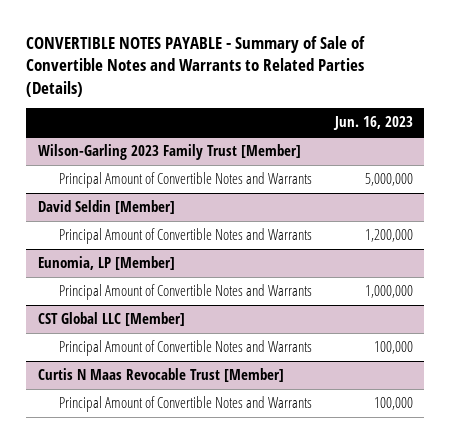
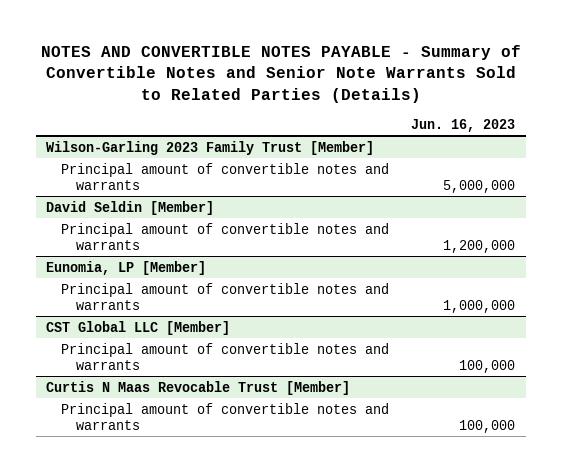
[26,35,366,97] CONVERTIBLE NOTES PAYABLE - Summary of Sale of Convertible Notes and Warrants to Related Parties (Details) -> [40,44,521,103] NOTES AND CONVERTIBLE NOTES PAYABLE - Summary of Convertible Notes and Senior Note Warrants Sold to Related Parties (Details)
[58,172,312,189] Principal Amount of Convertible Notes and Warrants -> [61,162,390,190] Principal amount of convertible notes and warrants
[58,228,312,245] Principal Amount of Convertible Notes and Warrants -> [61,222,390,250] Principal amount of convertible notes and warrants
[58,284,312,301] Principal Amount of Convertible Notes and Warrants -> [61,282,390,310] Principal amount of convertible notes and warrants
[58,340,312,357] Principal Amount of Convertible Notes and Warrants -> [61,342,390,370] Principal amount of convertible notes and warrants
[58,396,312,413] Principal Amount of Convertible Notes and Warrants -> [61,402,390,430] Principal amount of convertible notes and warrants

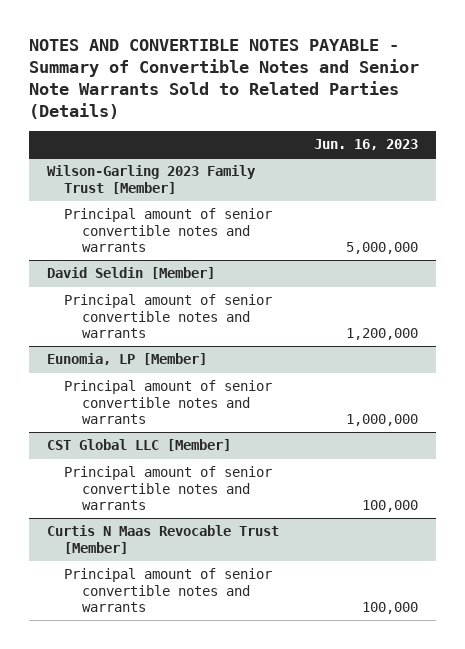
[61,162,390,190] Principal amount of convertible notes and warrants -> [64,208,273,252] Principal amount of senior convertible notes and warrants
[61,222,390,250] Principal amount of convertible notes and warrants -> [64,294,273,338] Principal amount of senior convertible notes and warrants
[61,282,390,310] Principal amount of convertible notes and warrants -> [64,380,273,424] Principal amount of senior convertible notes and warrants
[61,342,390,370] Principal amount of convertible notes and warrants -> [64,466,273,510] Principal amount of senior convertible notes and warrants
[61,402,390,430] Principal amount of convertible notes and warrants -> [64,568,273,612] Principal amount of senior convertible notes and warrants

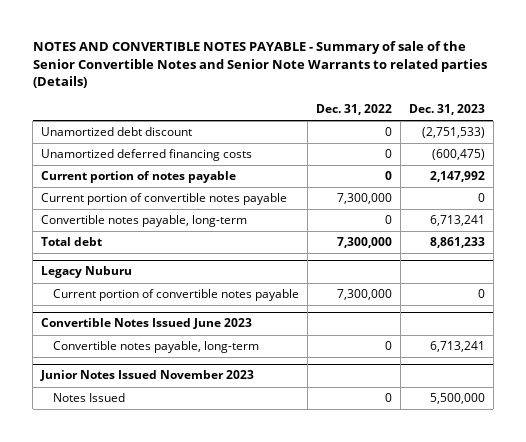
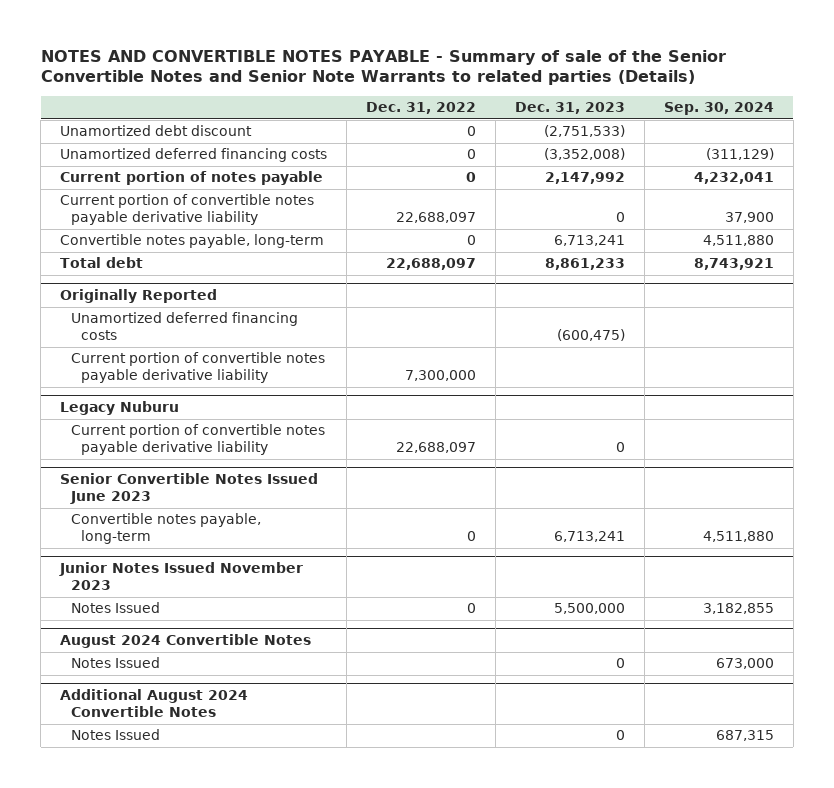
none -> [663,102,774,116] Sep. 30, 2024
[431,149,485,161] (600,475) -> [543,148,625,161] (3,352,008)
[41,193,288,206] Current portion of convertible notes payable -> [60,194,315,226] Current portion of convertible notes payable derivative liability
[336,193,392,205] 7,300,000 -> [396,212,477,224] 22,688,097
[336,237,392,249] 7,300,000 -> [386,258,477,271] 22,688,097
none -> [60,288,218,303] Originally Reported
none -> [70,312,298,341] Unamortized deferred financing costs
none -> [70,352,325,384] Current portion of convertible notes payable derivative liability
[52,289,299,302] Current portion of convertible notes payable -> [70,424,325,456] Current portion of convertible notes payable derivative liability
[336,289,392,301] 7,300,000 -> [396,442,477,454] 22,688,097
[41,318,253,330] Convertible Notes Issued June 2023 -> [60,472,319,504] Senior Convertible Notes Issued June 2023
none -> [60,633,312,648] August 2024 Convertible Notes
none -> [70,657,160,669] Notes Issued
none -> [60,688,249,717] Additional August 2024 Convertible Notes
none -> [70,729,160,741] Notes Issued

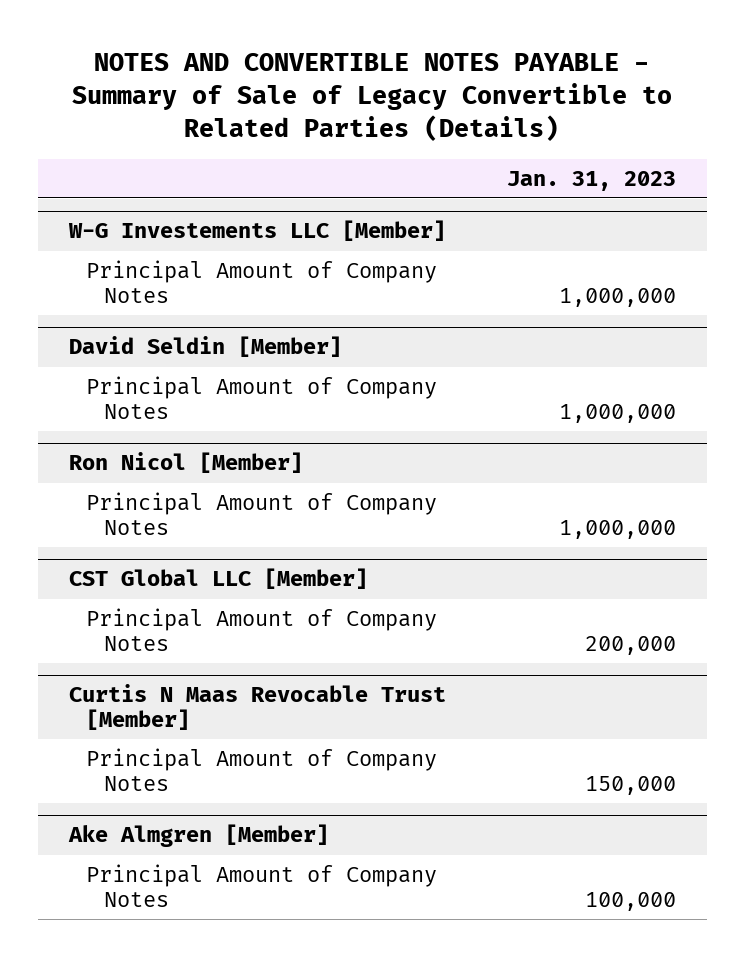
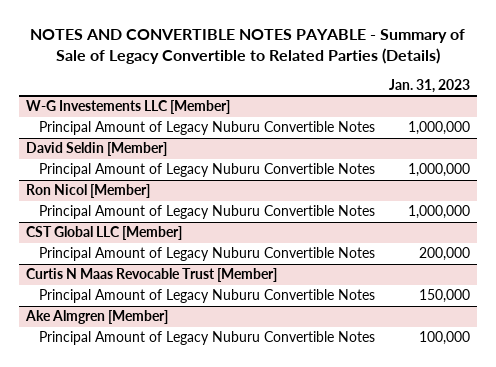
[86,260,438,303] Principal Amount of Company Notes -> [39,121,376,136] Principal Amount of Legacy Nuburu Convertible Notes
[86,376,438,419] Principal Amount of Company Notes -> [39,163,376,178] Principal Amount of Legacy Nuburu Convertible Notes
[86,492,438,535] Principal Amount of Company Notes -> [39,205,376,220] Principal Amount of Legacy Nuburu Convertible Notes
[86,608,438,651] Principal Amount of Company Notes -> [39,247,376,262] Principal Amount of Legacy Nuburu Convertible Notes
[86,748,438,791] Principal Amount of Company Notes -> [39,289,376,304] Principal Amount of Legacy Nuburu Convertible Notes
[86,864,438,907] Principal Amount of Company Notes -> [39,331,376,346] Principal Amount of Legacy Nuburu Convertible Notes

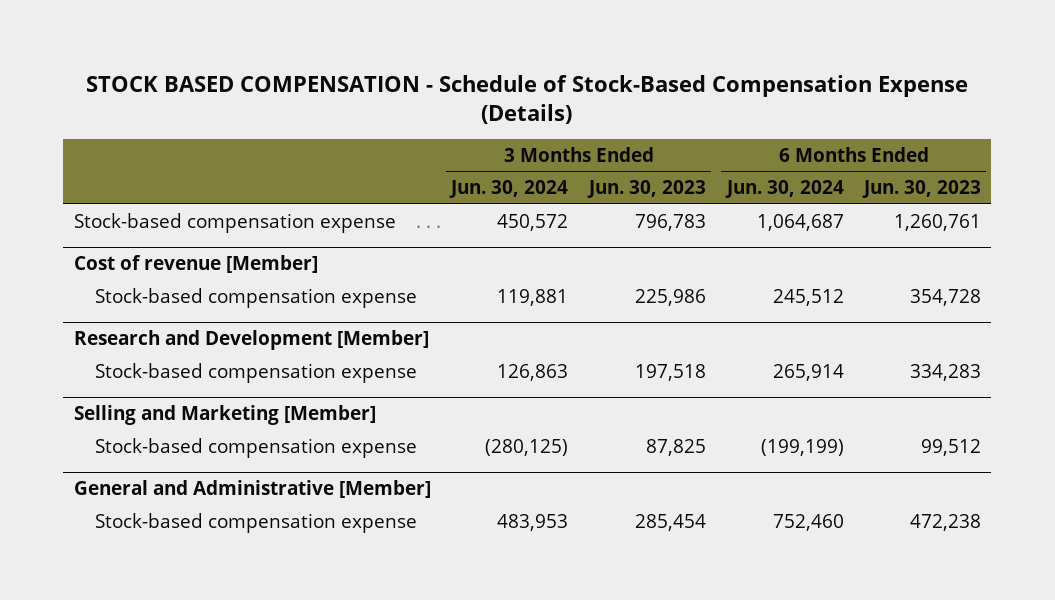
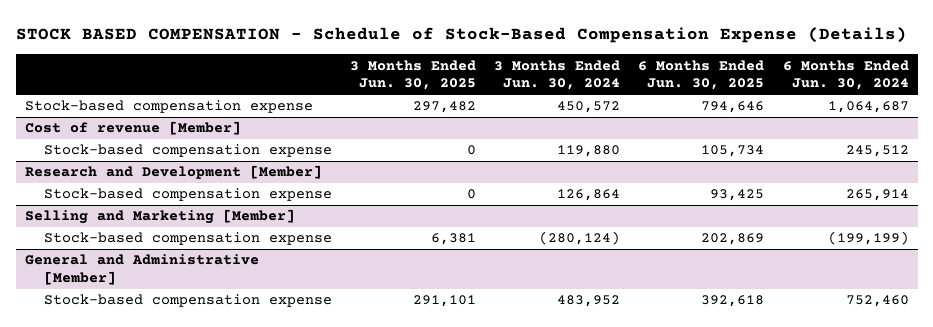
[586,180,706,199] Jun. 30, 2023 -> none
[862,180,982,199] Jun. 30, 2023 -> none
none -> [350,59,477,91] 3 Months Ended Jun. 30, 2025
none -> [638,59,765,91] 6 Months Ended Jun. 30, 2025
[497,288,569,306] 119,881 -> [557,145,621,158] 119,880
[497,363,569,381] 126,863 -> [557,189,621,202] 126,864
[485,438,569,456] (280,125) -> [539,231,621,246] (280,124)
[497,513,569,531] 483,953 -> [557,295,621,308] 483,952

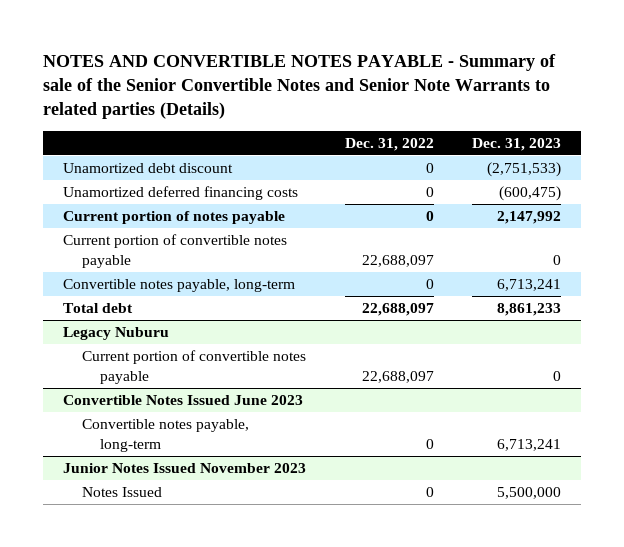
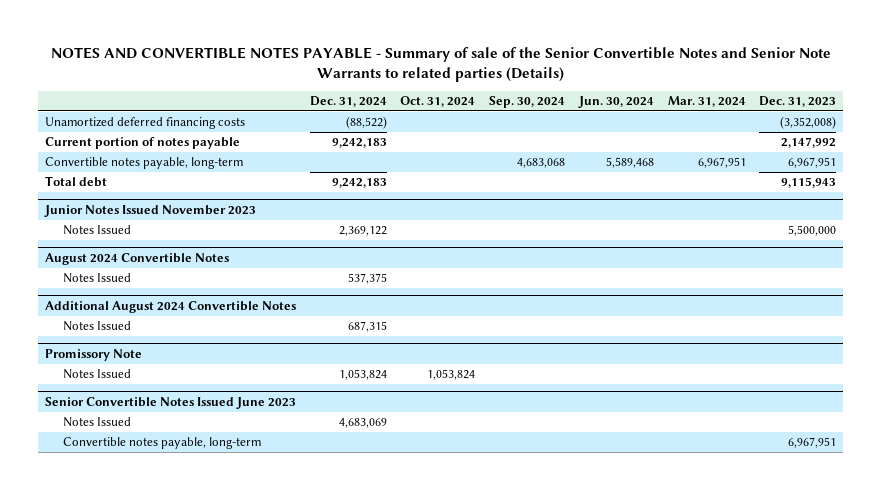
[344,137,434,151] Dec. 31, 2022 -> none
none -> [309,95,387,107] Dec. 31, 2024
none -> [400,95,476,107] Oct. 31, 2024
none -> [489,95,566,108] Sep. 30, 2024
none -> [577,95,654,108] Jun. 30, 2024
none -> [667,95,746,107] Mar. 31, 2024
[62,163,233,174] Unamortized debt discount -> none
[499,186,562,202] (600,475) -> [780,116,837,130] (3,352,008)
[62,234,287,268] Current portion of convertible notes payable -> none
[62,327,169,341] Legacy Nuburu -> none
[81,350,306,384] Current portion of convertible notes payable -> none
[62,395,303,406] Convertible Notes Issued June 2023 -> none
[81,419,249,452] Convertible notes payable, long-term -> none
[497,279,562,292] 6,713,241 -> [788,157,837,169] 6,967,951
[497,303,562,317] 8,861,233 -> [781,177,837,189] 9,115,943
none -> [44,252,229,265] August 2024 Convertible Notes
none -> [62,273,131,284] Notes Issued
none -> [44,300,296,313] Additional August 2024 Convertible Notes
none -> [62,321,131,332] Notes Issued
none -> [44,348,142,361] Promissory Note
none -> [62,369,131,380] Notes Issued
none -> [44,396,296,409] Senior Convertible Notes Issued June 2023
none -> [62,417,131,428] Notes Issued
none -> [62,437,261,450] Convertible notes payable, long-term

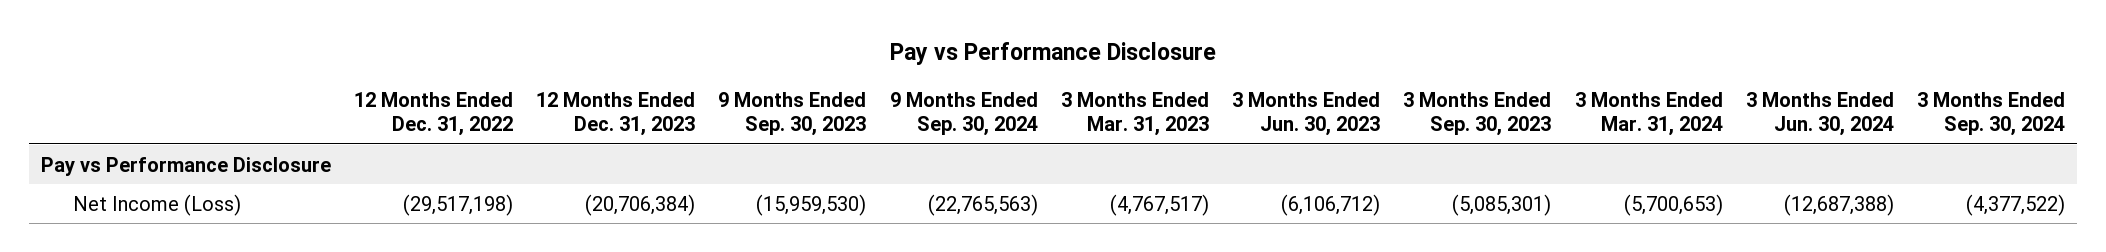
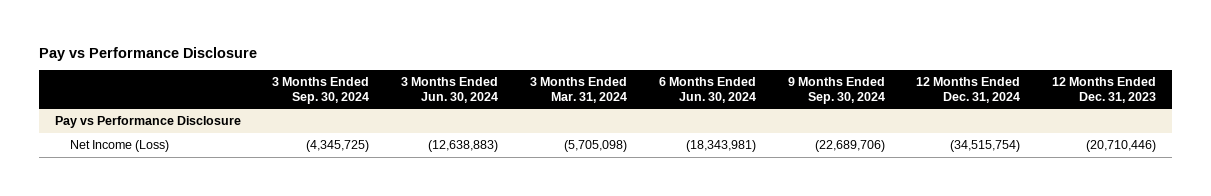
[353,91,513,137] 12 Months Ended Dec. 31, 2022 -> none
[718,91,867,137] 9 Months Ended Sep. 30, 2023 -> none
[1060,91,1209,137] 3 Months Ended Mar. 31, 2023 -> none
[1232,91,1381,137] 3 Months Ended Jun. 30, 2023 -> none
[1403,91,1552,137] 3 Months Ended Sep. 30, 2023 -> none
none -> [658,77,756,103] 6 Months Ended Jun. 30, 2024
none -> [916,77,1021,103] 12 Months Ended Dec. 31, 2024
[585,193,696,216] (20,706,384) -> [1086,140,1157,153] (20,710,446)
[927,193,1038,216] (22,765,563) -> [814,140,885,153] (22,689,706)
[1623,193,1723,216] (5,700,653) -> [563,140,627,153] (5,705,098)
[1783,193,1894,216] (12,687,388) -> [428,140,499,153] (12,638,883)
[1966,193,2066,216] (4,377,522) -> [306,140,370,153] (4,345,725)

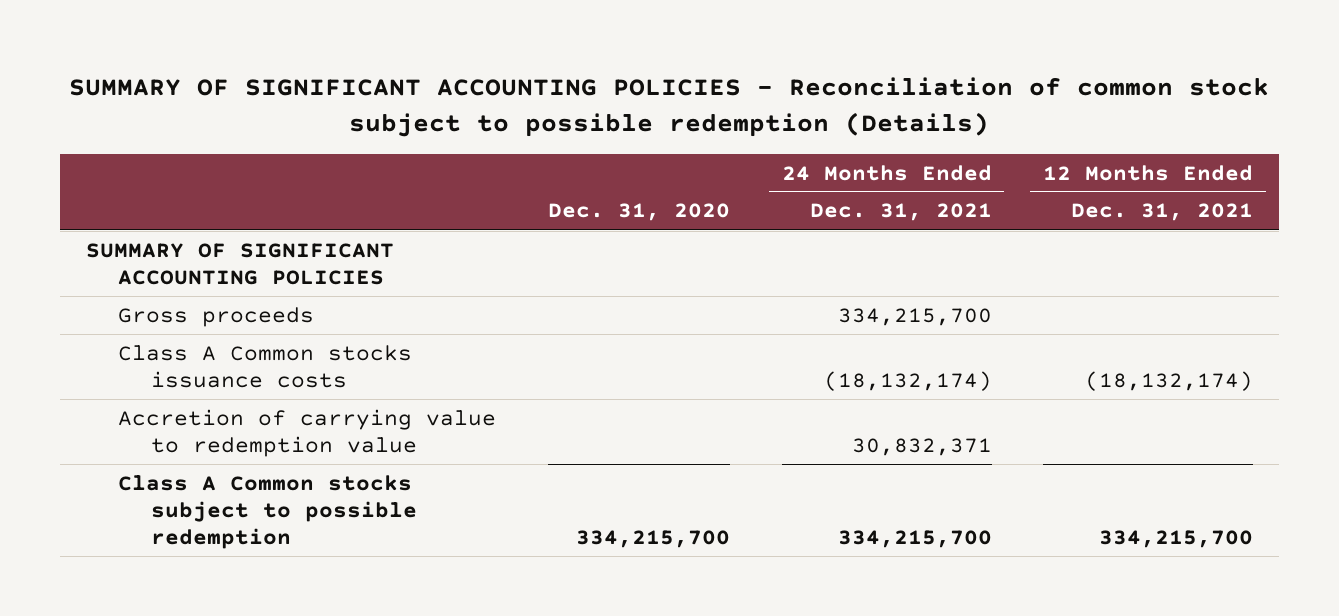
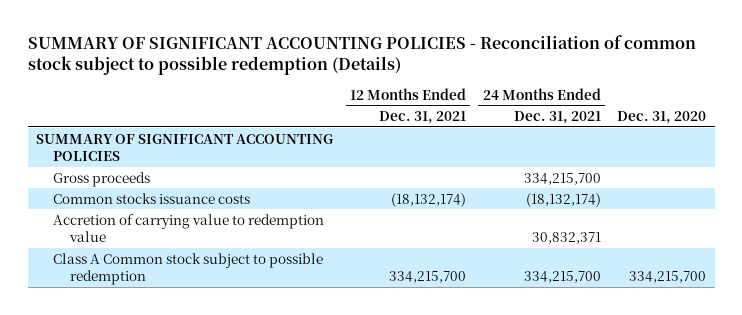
[118,344,413,388] Class A Common stocks issuance costs -> [52,192,250,204] Common stocks issuance costs
[118,474,417,550] Class A Common stocks subject to possible redemption -> [52,252,323,286] Class A Common stock subject to possible redemption

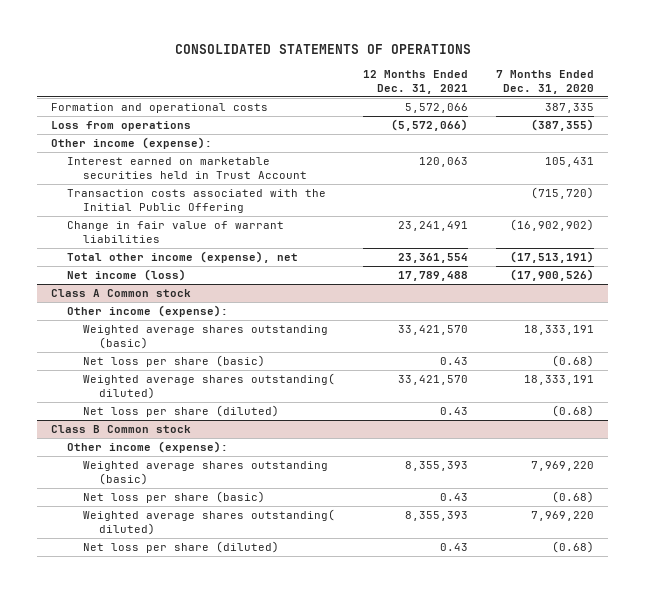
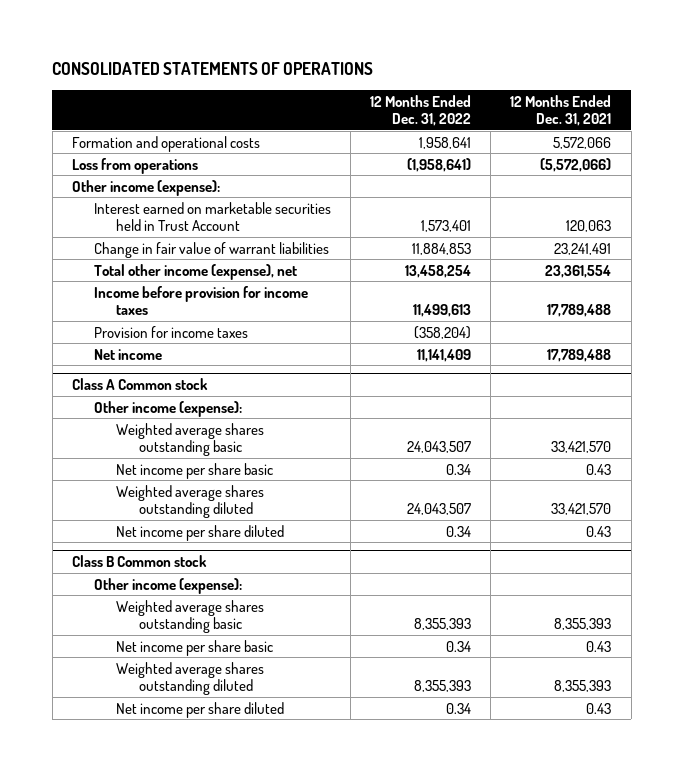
[496,70,595,94] 7 Months Ended Dec. 31, 2020 -> none
none -> [370,95,472,127] 12 Months Ended Dec. 31, 2022
[67,189,327,213] Transaction costs associated with the Initial Public Offering -> none
none -> [94,285,309,315] Income before provision for income taxes
none -> [94,325,249,338] Provision for income taxes
[67,269,187,282] Net income (loss) -> [94,348,163,360] Net income
[83,325,329,349] Weighted average shares outstanding (basic) -> [116,422,265,456] Weighted average shares outstanding basic
[83,355,266,368] Net loss per share (basic) -> [116,462,274,479] Net income per share basic
[83,373,336,399] Weighted average shares outstanding( diluted) -> [116,484,265,518] Weighted average shares outstanding diluted
[83,405,280,418] Net loss per share (diluted) -> [116,524,285,541] Net income per share diluted
[83,461,329,485] Weighted average shares outstanding (basic) -> [116,599,265,633] Weighted average shares outstanding basic
[83,491,266,504] Net loss per share (basic) -> [116,639,274,656] Net income per share basic
[83,509,336,535] Weighted average shares outstanding( diluted) -> [116,661,265,695] Weighted average shares outstanding diluted
[83,541,280,554] Net loss per share (diluted) -> [116,701,285,718] Net income per share diluted

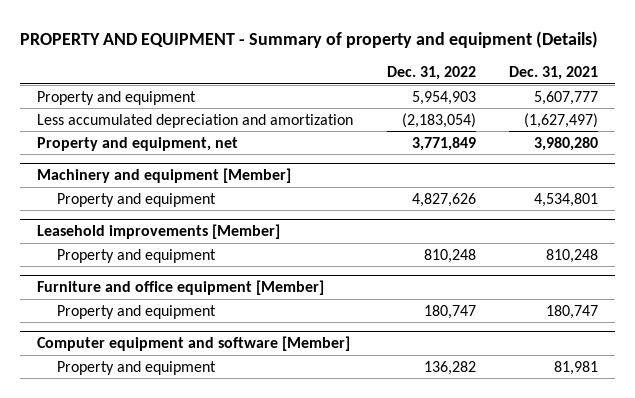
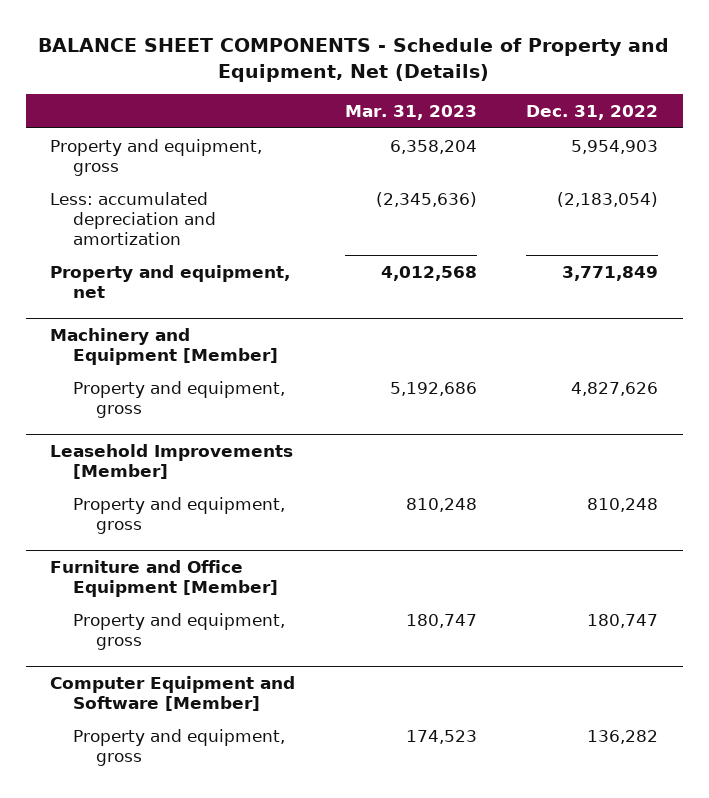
[20,30,599,48] PROPERTY AND EQUIPMENT - Summary of property and equipment (Details) -> [38,37,670,82] BALANCE SHEET COMPONENTS - Schedule of Property and Equipment, Net (Details)
[509,66,599,81] Dec. 31, 2021 -> none
none -> [344,105,477,121] Mar. 31, 2023
[37,90,197,105] Property and equipment -> [50,138,263,176] Property and equipment, gross
[37,113,354,128] Less accumulated depreciation and amortization -> [50,191,217,245] Less: accumulated depreciation and amortization
[37,168,292,184] Machinery and equipment [Member] -> [50,327,279,365] Machinery and Equipment [Member]
[57,192,217,207] Property and equipment -> [73,380,286,418] Property and equipment, gross
[37,224,281,240] Leasehold improvements [Member] -> [50,443,294,479] Leasehold Improvements [Member]
[57,248,217,263] Property and equipment -> [73,496,286,534] Property and equipment, gross
[37,280,325,296] Furniture and office equipment [Member] -> [50,559,279,597] Furniture and Office Equipment [Member]
[57,304,217,319] Property and equipment -> [73,612,286,650] Property and equipment, gross
[37,336,351,352] Computer equipment and software [Member] -> [50,675,296,711] Computer Equipment and Software [Member]
[57,360,217,375] Property and equipment -> [73,728,286,766] Property and equipment, gross

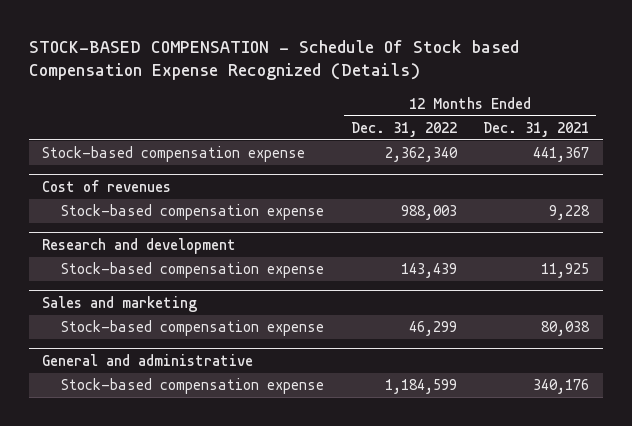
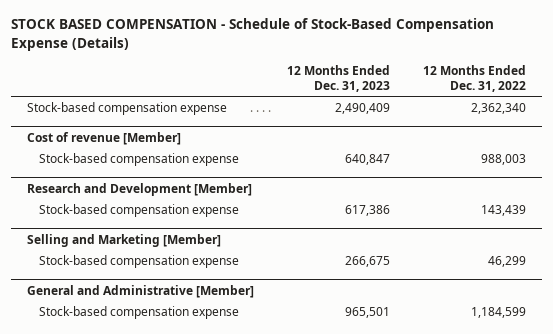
[29,39,520,81] STOCK-BASED COMPENSATION - Schedule Of Stock based Compensation Expense Recognized (Details) -> [11,18,495,51] STOCK BASED COMPENSATION - Schedule of Stock-Based Compensation Expense (Details)
[483,122,590,138] Dec. 31, 2021 -> none
none -> [287,64,391,92] 12 Months Ended Dec. 31, 2023
[42,180,172,193] Cost of revenues -> [27,131,182,145] Cost of revenue [Member]
[42,238,237,255] Research and development -> [27,182,253,196] Research and Development [Member]
[42,296,198,313] Sales and marketing -> [27,233,222,247] Selling and Marketing [Member]
[42,354,254,367] General and administrative -> [27,284,255,298] General and Administrative [Member]

